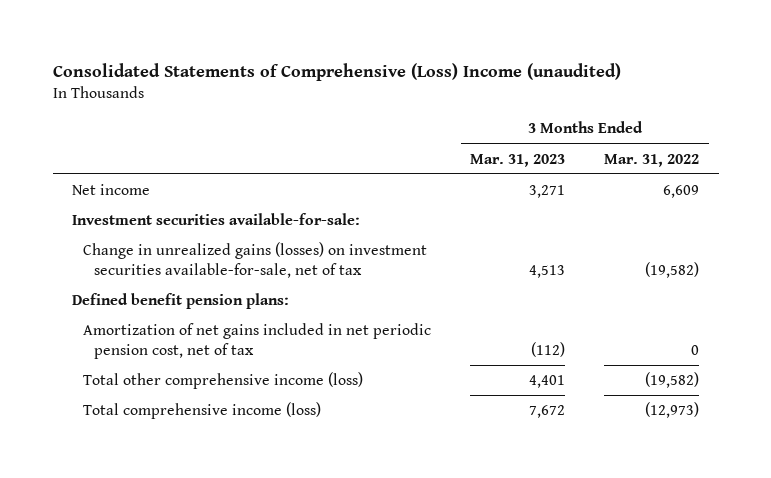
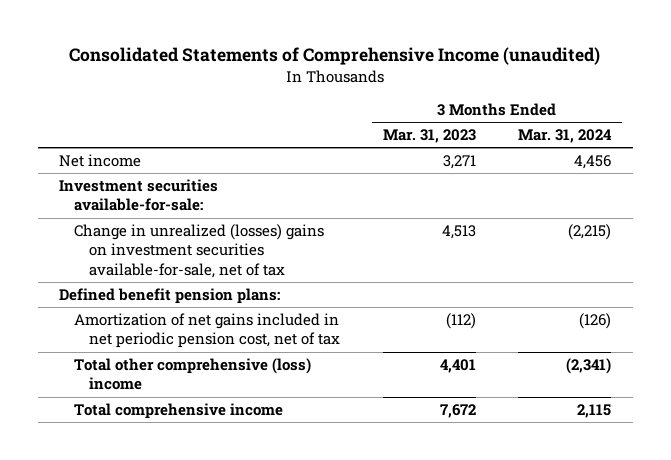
[52,62,621,81] Consolidated Statements of Comprehensive (Loss) Income (unaudited) -> [69,47,601,66] Consolidated Statements of Comprehensive Income (unaudited)
[604,153,700,167] Mar. 31, 2022 -> none
none -> [518,129,613,144] Mar. 31, 2024
[83,241,428,279] Change in unrealized gains (losses) on investment securities available-for-sale, net of tax -> [74,224,325,278] Change in unrealized (losses) gains on investment securities available-for-sale, net of tax
[83,371,364,389] Total other comprehensive income (loss) -> [74,358,312,391] Total other comprehensive (loss) income
[83,401,322,419] Total comprehensive income (loss) -> [74,403,284,420] Total comprehensive income

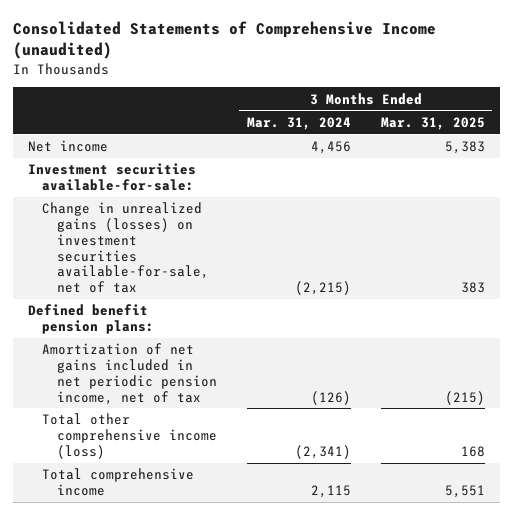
[382,129,476,144] Mar. 31, 2023 -> none
none -> [380,116,485,130] Mar. 31, 2025
[74,224,325,278] Change in unrealized (losses) gains on investment securities available-for-sale, net of tax -> [42,202,209,294] Change in unrealized gains (losses) on investment securities available-for-sale, net of tax
[74,313,340,349] Amortization of net gains included in net periodic pension cost, net of tax -> [42,343,217,405] Amortization of net gains included in net periodic pension income, net of tax
[74,358,312,391] Total other comprehensive (loss) income -> [42,413,217,459] Total other comprehensive income (loss)

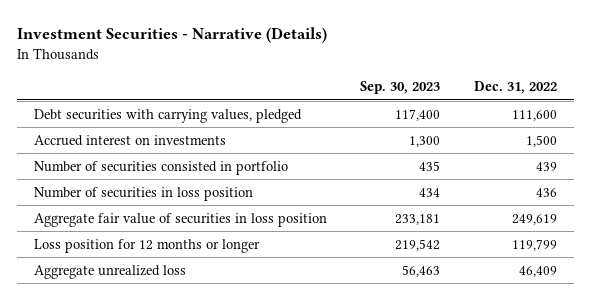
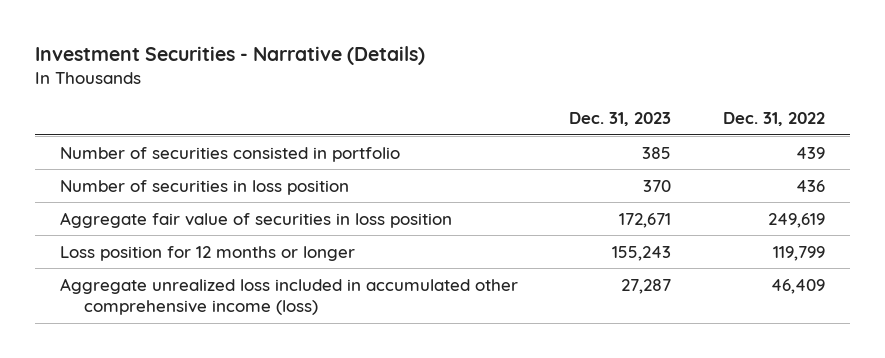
[360,81,441,95] Sep. 30, 2023 -> none
none -> [569,112,672,127] Dec. 31, 2023
[33,108,302,123] Debt securities with carrying values, pledged -> none
[33,134,226,146] Accrued interest on investments -> none
[33,264,186,279] Aggregate unrealized loss -> [60,277,519,315] Aggregate unrealized loss included in accumulated other comprehensive income (loss)

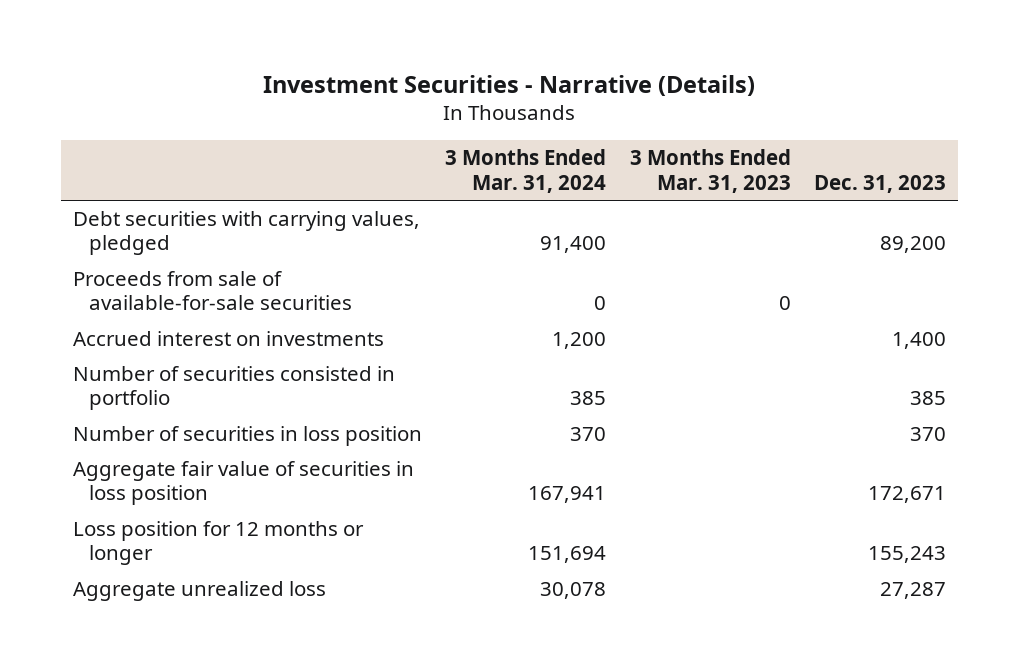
[722,112,825,127] Dec. 31, 2022 -> none
none -> [445,149,607,193] 3 Months Ended Mar. 31, 2024
none -> [629,149,791,193] 3 Months Ended Mar. 31, 2023
none -> [72,210,420,256] Debt securities with carrying values, pledged
none -> [72,270,352,311] Proceeds from sale of available-for-sale securities
none -> [72,330,384,346] Accrued interest on investments
[60,277,519,315] Aggregate unrealized loss included in accumulated other comprehensive income (loss) -> [72,580,326,601] Aggregate unrealized loss

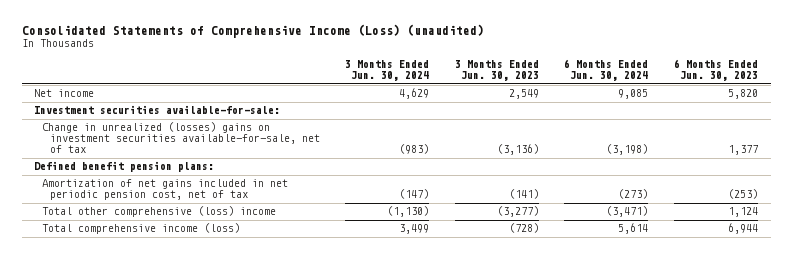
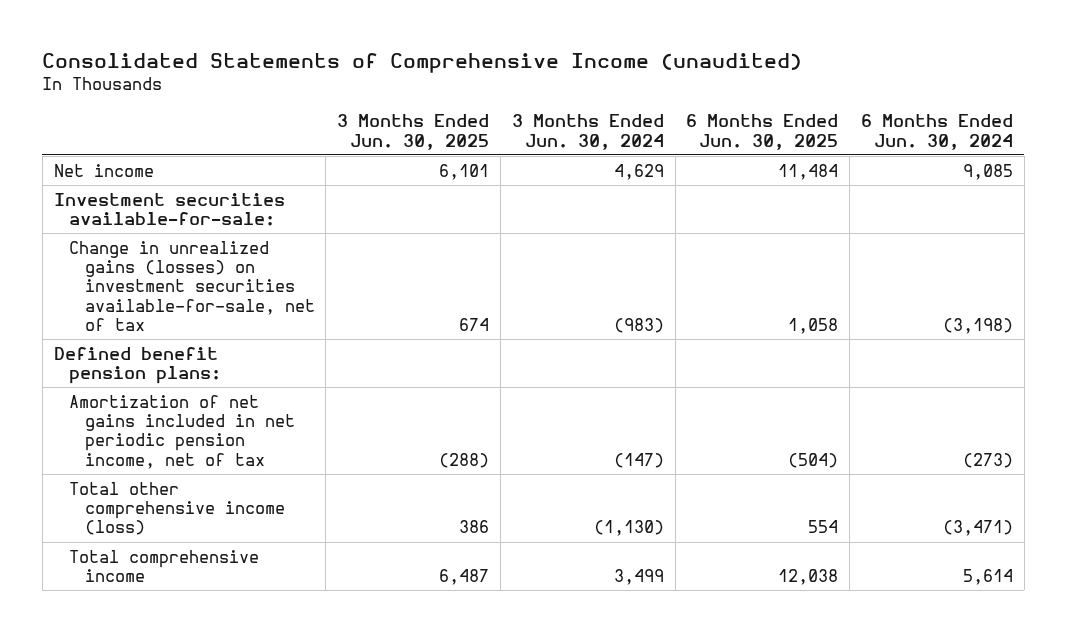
[21,24,484,39] Consolidated Statements of Comprehensive Income (Loss) (unaudited) -> [42,53,803,74] Consolidated Statements of Comprehensive Income (unaudited)
[454,60,539,82] 3 Months Ended Jun. 30, 2023 -> none
[674,59,759,82] 6 Months Ended Jun. 30, 2023 -> none
none -> [337,114,490,150] 3 Months Ended Jun. 30, 2025
none -> [686,114,839,150] 6 Months Ended Jun. 30, 2025
[42,122,320,154] Change in unrealized (losses) gains on investment securities available-for-sale, net of tax -> [69,240,315,332] Change in unrealized gains (losses) on investment securities available-for-sale, net of tax
[42,179,289,201] Amortization of net gains included in net periodic pension cost, net of tax -> [69,394,295,469] Amortization of net gains included in net periodic pension income, net of tax
[42,206,277,218] Total other comprehensive (loss) income -> [69,481,285,536] Total other comprehensive income (loss)
[42,223,241,235] Total comprehensive income (loss) -> [69,549,260,583] Total comprehensive income

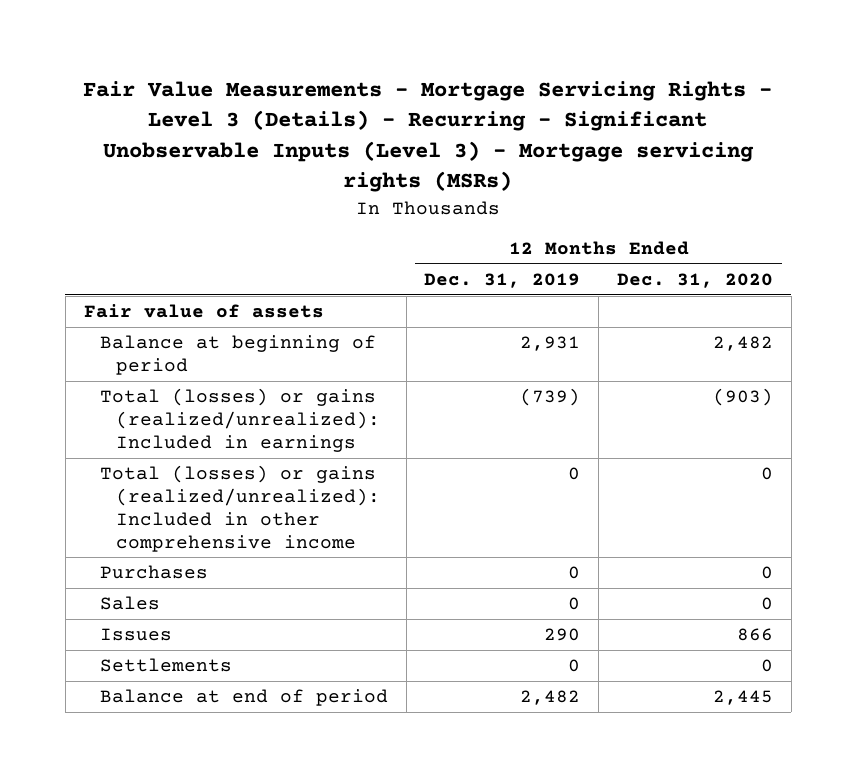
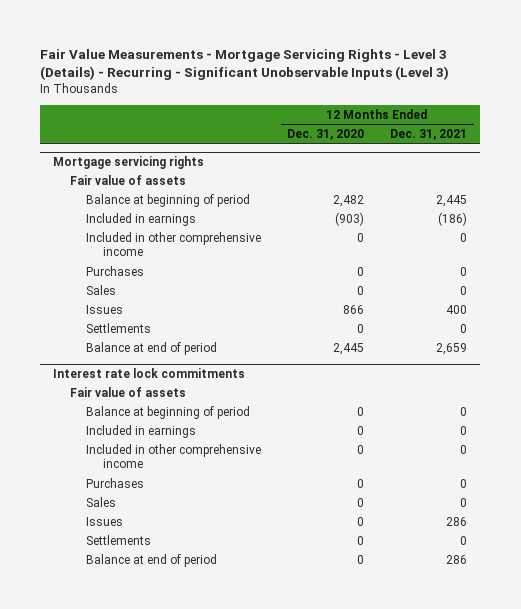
[83,80,773,193] Fair Value Measurements - Mortgage Servicing Rights - Level 3 (Details) - Recurring - Significant Unobservable Inputs (Level 3) - Mortgage servicing rights (MSRs) -> [40,48,450,81] Fair Value Measurements - Mortgage Servicing Rights - Level 3 (Details) - Recurring - Significant Unobservable Inputs (Level 3)
[424,272,581,288] Dec. 31, 2019 -> none
none -> [390,129,468,141] Dec. 31, 2021
none -> [53,155,205,169] Mortgage servicing rights
[99,388,380,452] Total (losses) or gains (realized/unrealized): Included in earnings -> [86,212,197,226] Included in earnings
[99,465,380,552] Total (losses) or gains (realized/unrealized): Included in other comprehensive income -> [86,231,262,257] Included in other comprehensive income
none -> [53,367,246,378] Interest rate lock commitments
none -> [69,386,186,397] Fair value of assets
none -> [86,405,251,419] Balance at beginning of period
none -> [86,424,197,438] Included in earnings
none -> [86,443,262,469] Included in other comprehensive income
none -> [86,477,145,488] Purchases
none -> [86,496,117,507] Sales
none -> [86,516,124,526] Issues
none -> [86,534,152,545] Settlements
none -> [86,553,218,567] Balance at end of period

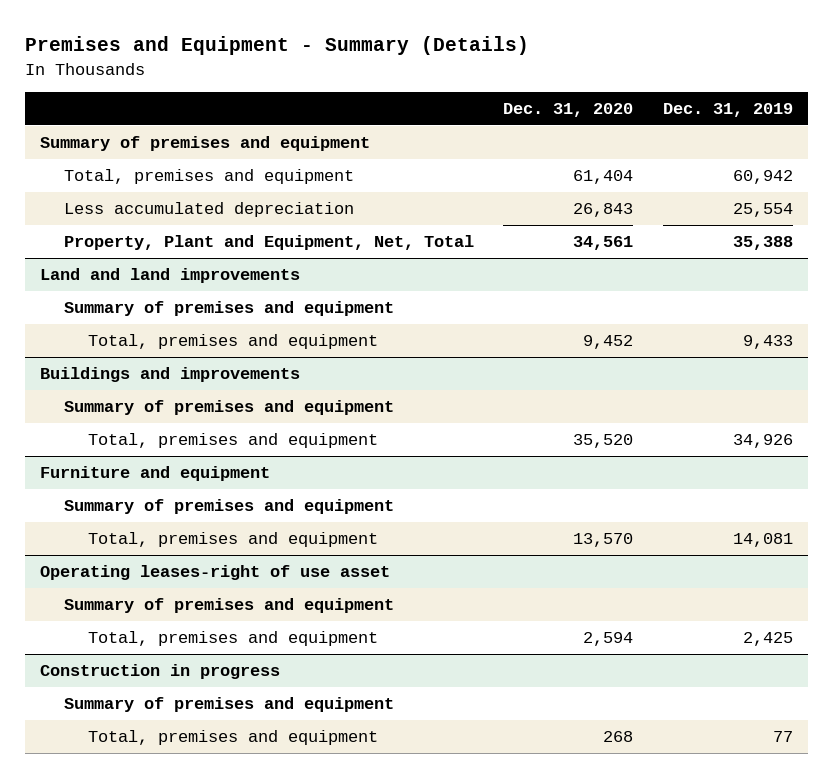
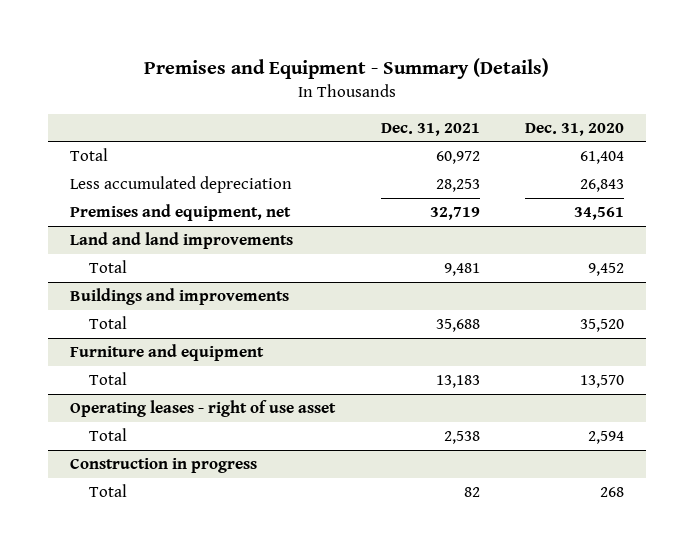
[662,102,793,117] Dec. 31, 2019 -> none
none -> [380,122,480,136] Dec. 31, 2021
[39,136,370,152] Summary of premises and equipment -> none
[63,169,354,185] Total, premises and equipment -> [70,147,109,161] Total
[63,235,474,251] Property, Plant and Equipment, Net, Total -> [70,203,292,221] Premises and equipment, net
[63,301,394,317] Summary of premises and equipment -> none
[88,334,379,350] Total, premises and equipment -> [89,259,128,273] Total
[63,400,394,416] Summary of premises and equipment -> none
[88,433,379,449] Total, premises and equipment -> [89,315,128,329] Total
[63,499,394,515] Summary of premises and equipment -> none
[63,598,394,614] Summary of premises and equipment -> none
[88,532,379,548] Total, premises and equipment -> [89,371,128,385] Total
[39,565,390,581] Operating leases-right of use asset -> [70,399,337,417] Operating leases - right of use asset
[88,631,379,647] Total, premises and equipment -> [89,427,128,441] Total
[63,697,394,713] Summary of premises and equipment -> none
[88,730,379,746] Total, premises and equipment -> [89,483,128,497] Total

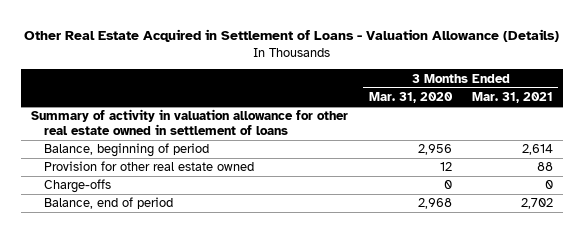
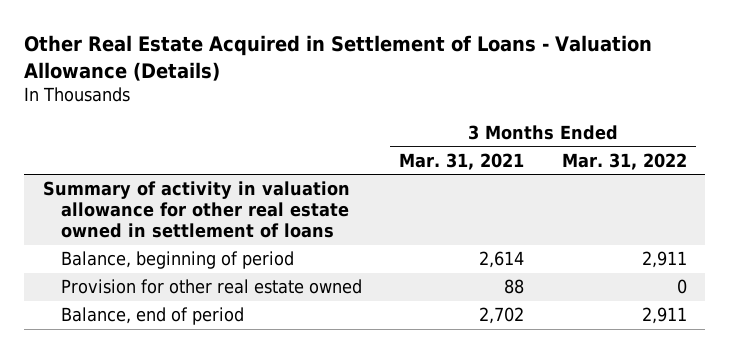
[368,92,453,104] Mar. 31, 2020 -> none
none -> [561,152,687,170] Mar. 31, 2022
[43,179,111,194] Charge-offs -> none

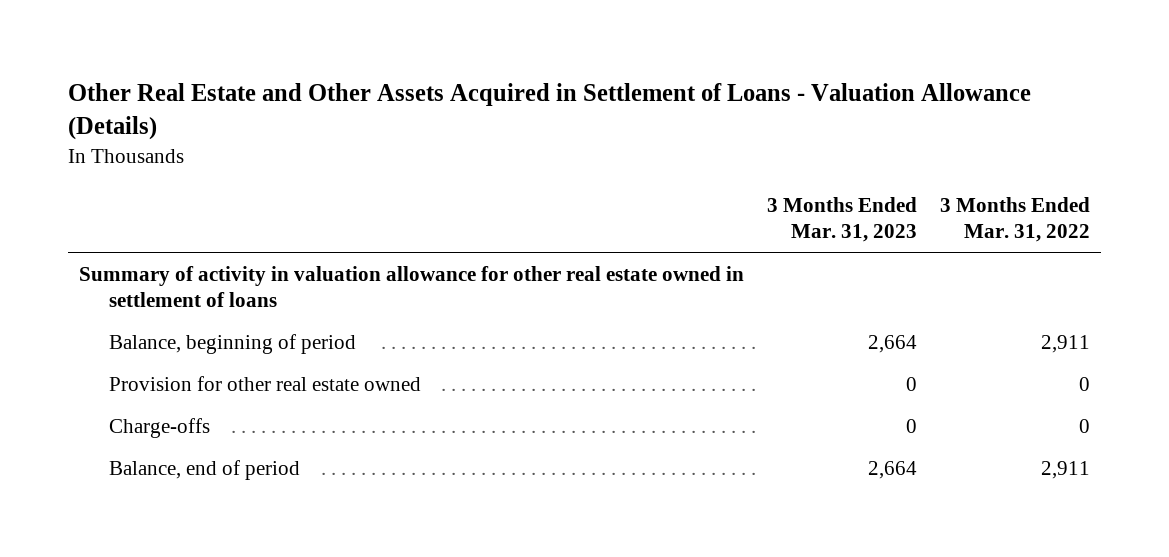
[24,35,653,82] Other Real Estate Acquired in Settlement of Loans - Valuation Allowance (Details) -> [68,83,1032,141] Other Real Estate and Other Assets Acquired in Settlement of Loans - Valuation Allowance (Details)
[399,152,525,170] Mar. 31, 2021 -> none
none -> [767,196,918,243] 3 Months Ended Mar. 31, 2023
none -> [109,417,211,438] Charge-offs

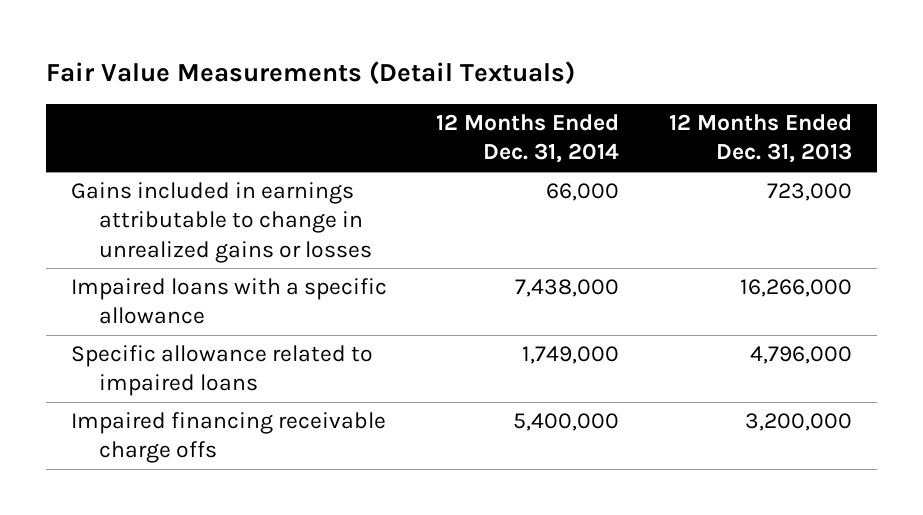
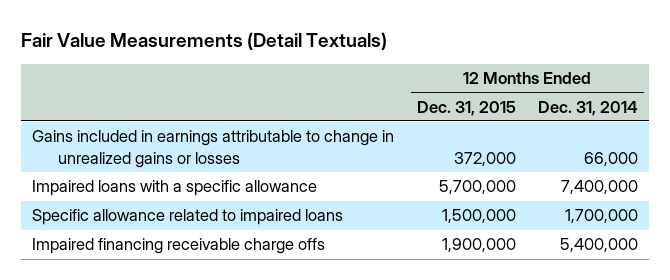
[669,114,853,164] 12 Months Ended Dec. 31, 2013 -> none
none -> [416,100,516,116] Dec. 31, 2015
[515,279,620,298] 7,438,000 -> [561,180,639,195] 7,400,000
[522,346,620,365] 1,749,000 -> [565,209,639,224] 1,700,000

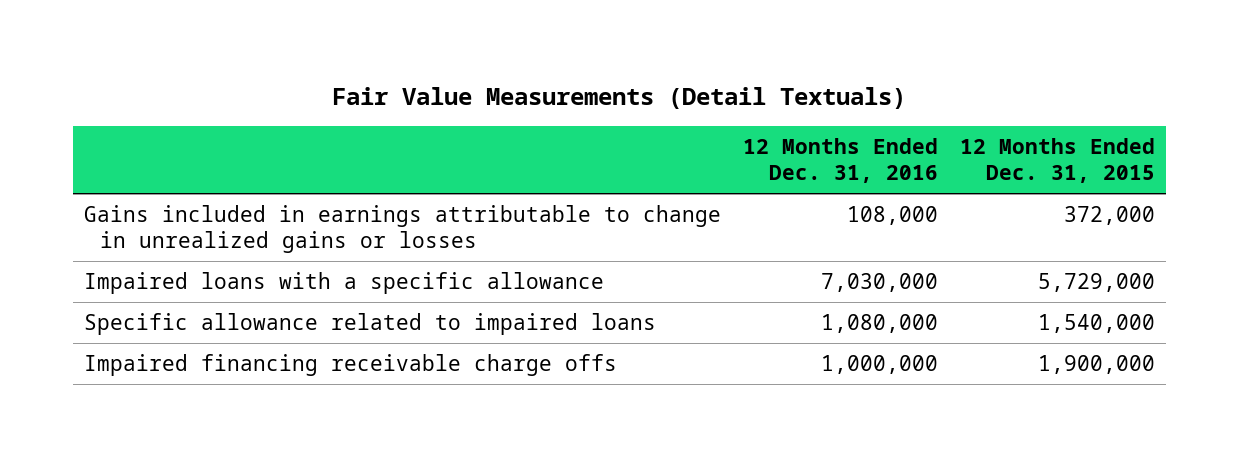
[538,100,639,116] Dec. 31, 2014 -> none
none -> [742,137,938,184] 12 Months Ended Dec. 31, 2016
[438,180,516,195] 5,700,000 -> [1037,272,1155,292] 5,729,000
[441,209,516,224] 1,500,000 -> [1037,313,1155,333] 1,540,000

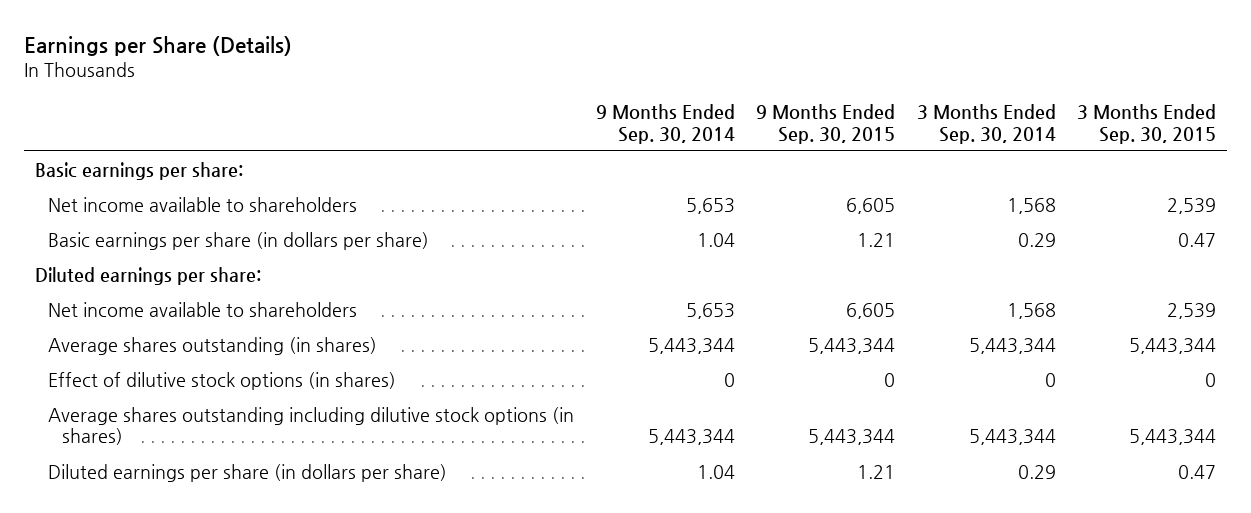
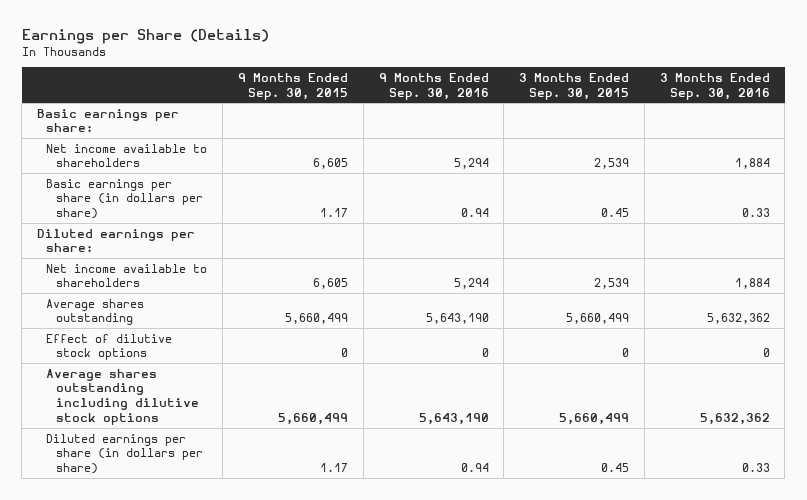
[595,104,735,144] 9 Months Ended Sep. 30, 2014 -> none
[916,104,1056,144] 3 Months Ended Sep. 30, 2014 -> none
none -> [378,73,489,100] 9 Months Ended Sep. 30, 2016
none -> [659,73,770,100] 3 Months Ended Sep. 30, 2016
[857,232,896,247] 1.21 -> [320,208,349,218] 1.17
[1178,232,1217,247] 0.47 -> [601,208,630,218] 0.45
[48,336,378,355] Average shares outstanding (in shares) -> [46,298,145,326] Average shares outstanding
[808,337,896,354] 5,443,344 -> [285,313,349,325] 5,660,499
[1129,337,1217,354] 5,443,344 -> [566,313,630,325] 5,660,499
[48,371,397,390] Effect of dilutive stock options (in shares) -> [46,333,173,361] Effect of dilutive stock options
[48,406,575,446] Average shares outstanding including dilutive stock options (in shares) -> [46,368,199,425] Average shares outstanding including dilutive stock options
[808,429,896,446] 5,443,344 -> [278,412,349,425] 5,660,499
[1129,429,1217,446] 5,443,344 -> [559,412,630,425] 5,660,499
[857,464,896,479] 1.21 -> [320,463,349,473] 1.17
[1178,464,1217,479] 0.47 -> [601,463,630,473] 0.45

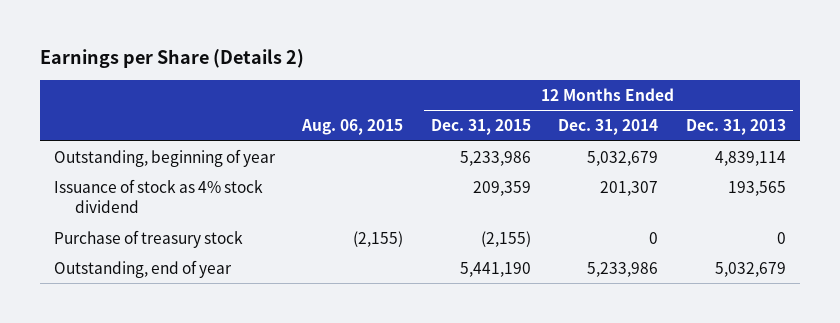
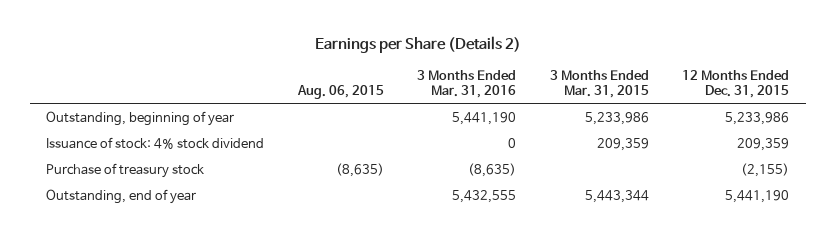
[558,119,659,136] Dec. 31, 2014 -> none
[686,119,787,136] Dec. 31, 2013 -> none
none -> [417,69,517,99] 3 Months Ended Mar. 31, 2016
none -> [549,69,649,99] 3 Months Ended Mar. 31, 2015
[53,178,263,214] Issuance of stock as 4% stock dividend -> [46,137,265,150] Issuance of stock: 4% stock dividend
[353,230,404,247] (2,155) -> [335,163,384,178] (8,635)

